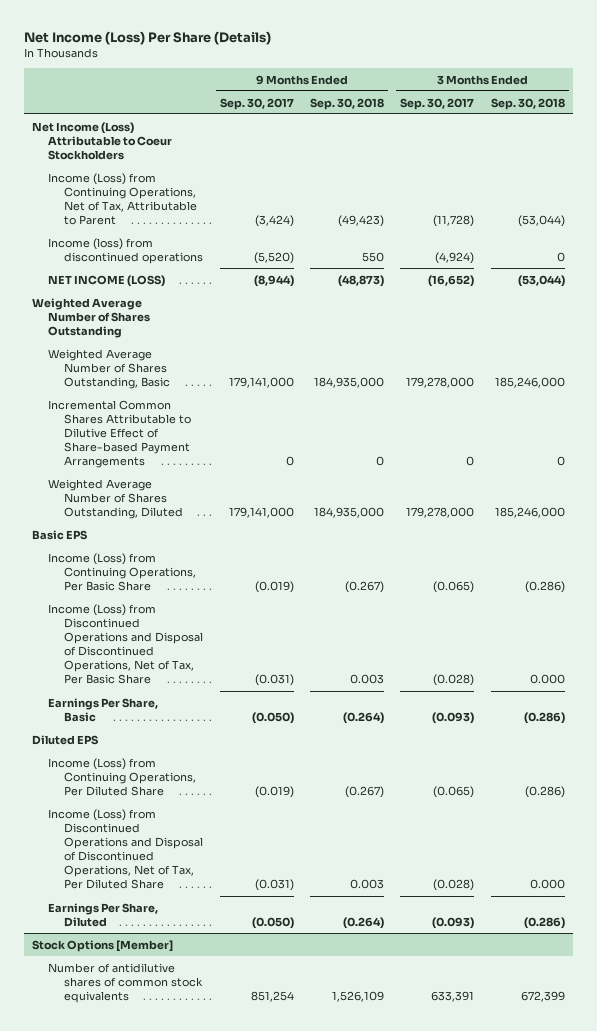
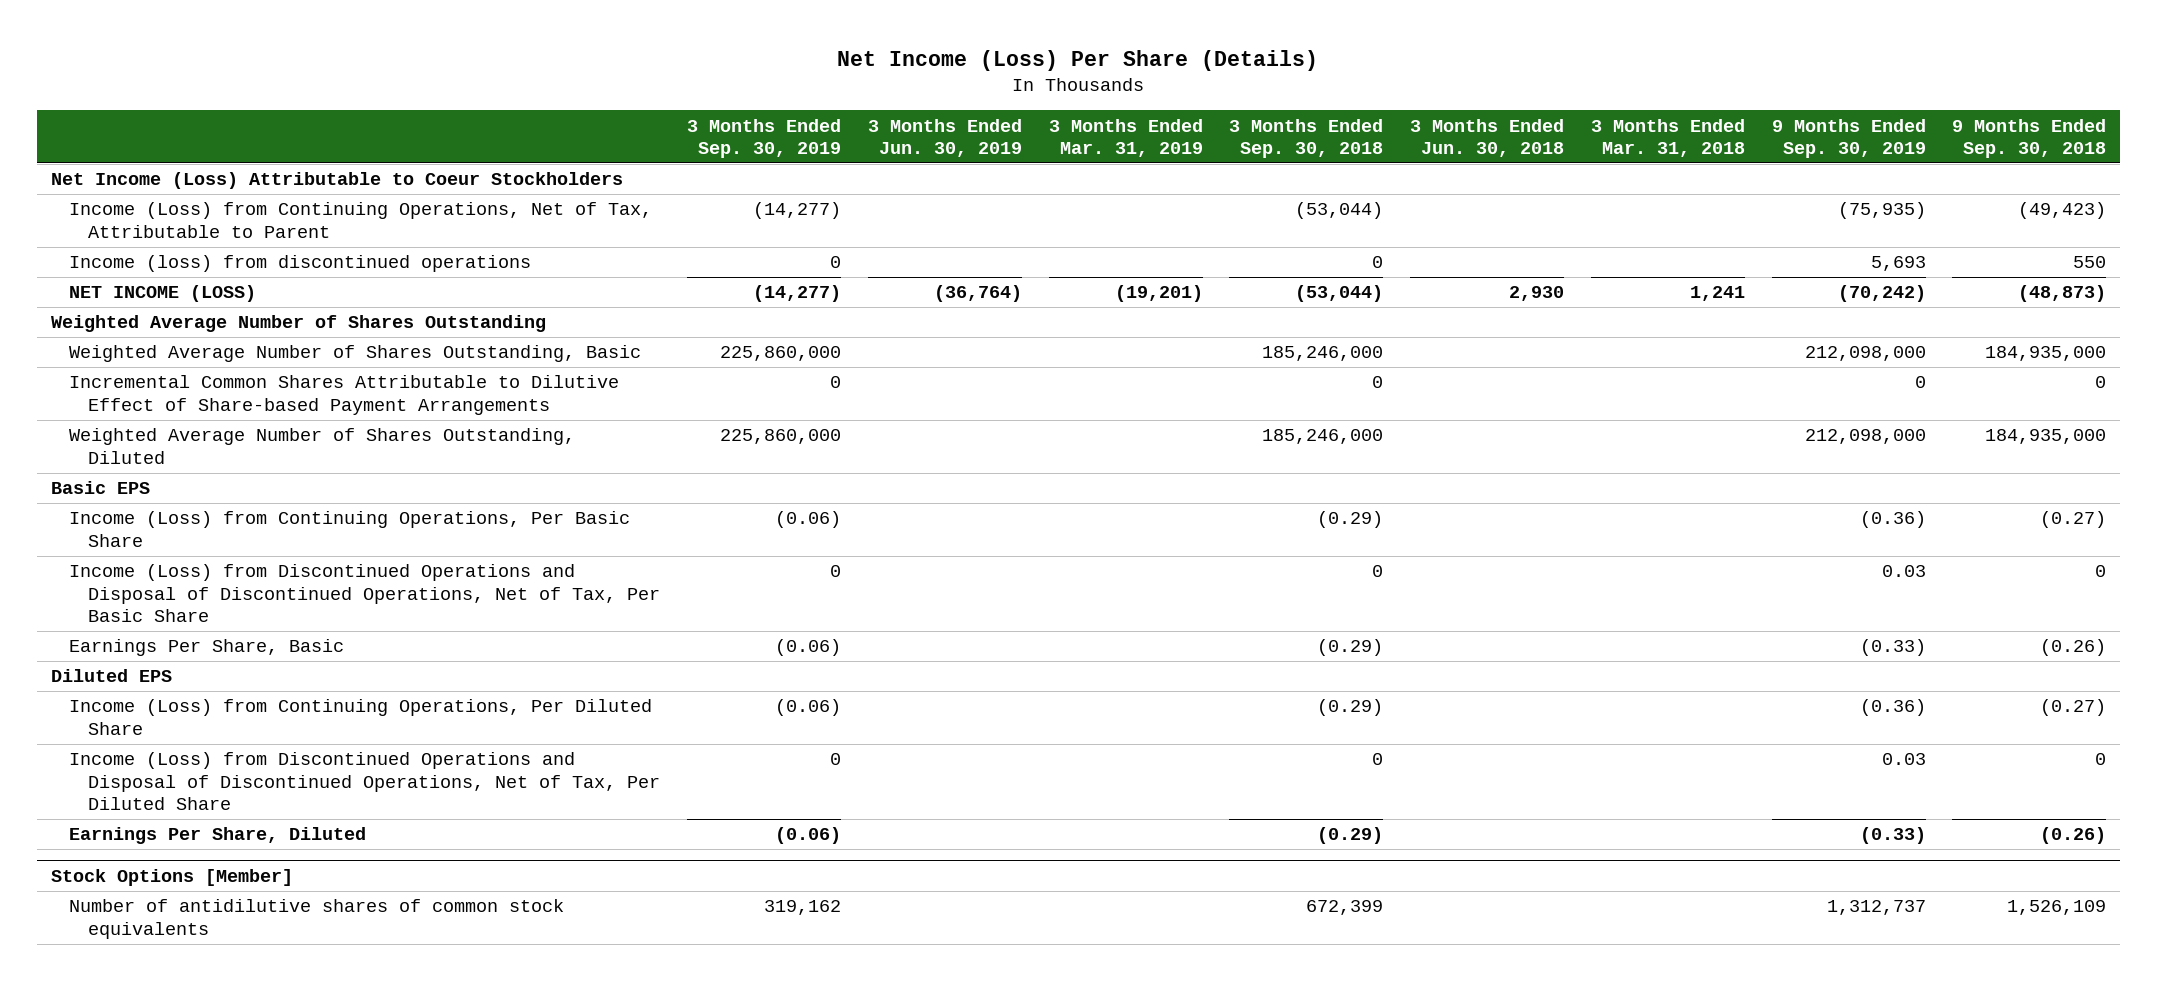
[219,97,294,110] Sep. 30, 2017 -> none
[400,97,475,110] Sep. 30, 2017 -> none
none -> [687,118,842,158] 3 Months Ended Sep. 30, 2019
none -> [867,118,1022,157] 3 Months Ended Jun. 30, 2019
none -> [1048,118,1203,157] 3 Months Ended Mar. 31, 2019
none -> [1410,118,1565,157] 3 Months Ended Jun. 30, 2018
none -> [1590,118,1745,157] 3 Months Ended Mar. 31, 2018
none -> [1771,118,1926,158] 9 Months Ended Sep. 30, 2019
[345,580,385,593] (0.267) -> [2040,511,2107,529] (0.27)
[524,580,565,593] (0.286) -> [1317,511,1384,529] (0.29)
[350,674,385,685] 0.003 -> [2095,565,2107,578] 0
[529,674,565,685] 0.000 -> [1372,565,1384,578] 0
[343,711,385,724] (0.264) -> [2040,639,2107,657] (0.26)
[523,711,565,724] (0.286) -> [1317,639,1384,657] (0.29)
[345,785,385,798] (0.267) -> [2040,699,2107,717] (0.27)
[524,785,565,798] (0.286) -> [1317,699,1384,717] (0.29)
[350,879,385,890] 0.003 -> [2095,753,2107,766] 0
[529,879,565,890] 0.000 -> [1372,753,1384,766] 0
[343,916,385,929] (0.264) -> [2040,827,2107,845] (0.26)
[523,916,565,929] (0.286) -> [1317,827,1384,845] (0.29)

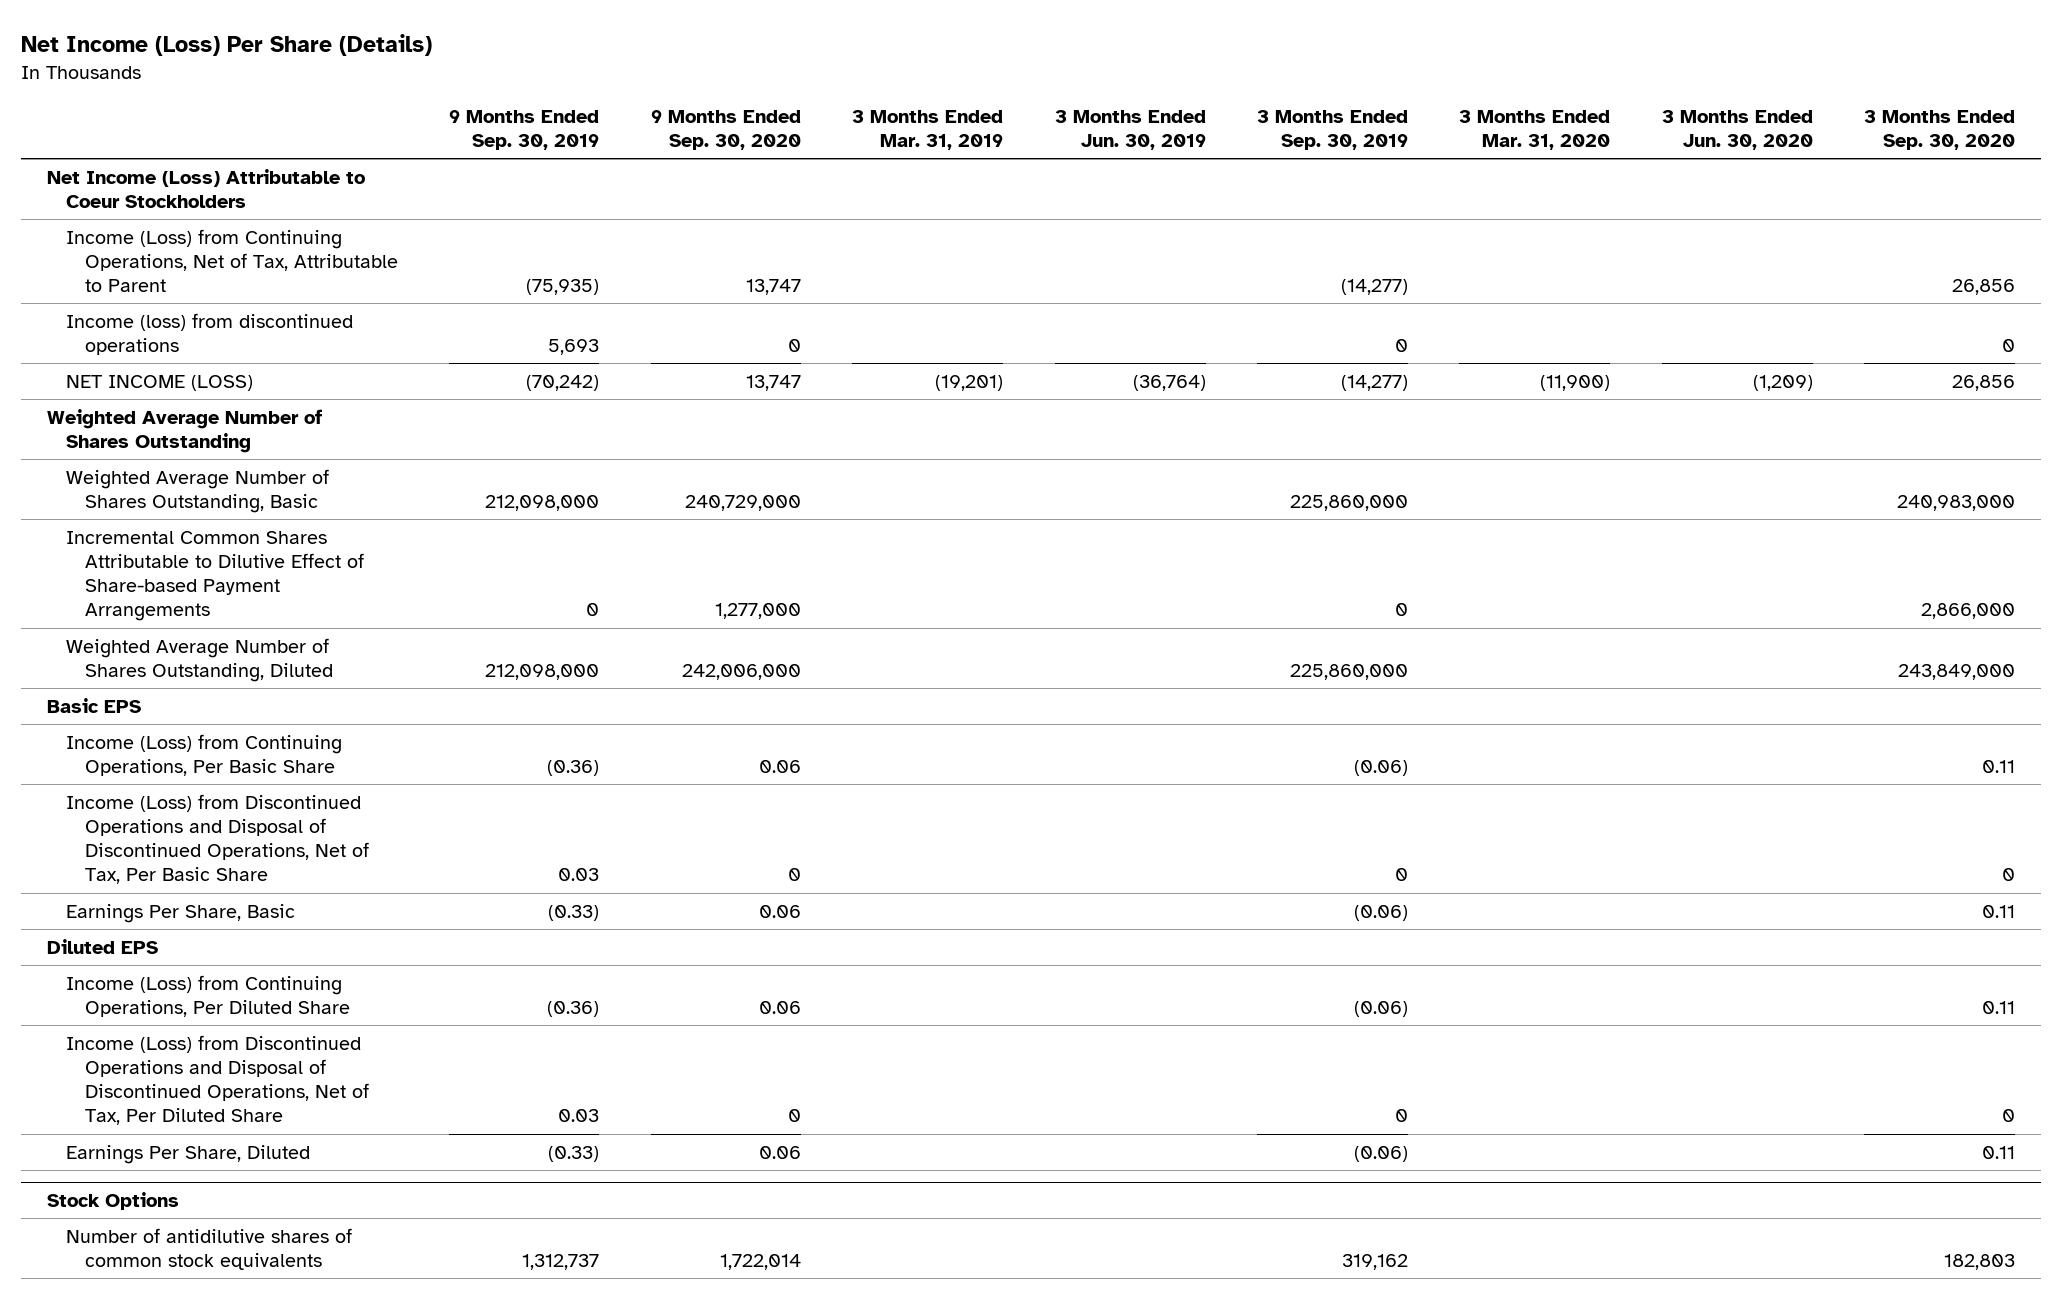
[1229,118,1384,158] 3 Months Ended Sep. 30, 2018 -> none
[1410,118,1565,157] 3 Months Ended Jun. 30, 2018 -> none
[1590,118,1745,157] 3 Months Ended Mar. 31, 2018 -> none
[1952,118,2107,158] 9 Months Ended Sep. 30, 2018 -> none
none -> [650,109,801,151] 9 Months Ended Sep. 30, 2020
none -> [1459,109,1611,151] 3 Months Ended Mar. 31, 2020
none -> [1661,109,1813,151] 3 Months Ended Jun. 30, 2020
none -> [1864,109,2016,151] 3 Months Ended Sep. 30, 2020
[50,868,293,886] Stock Options [Member] -> [46,1191,179,1210] Stock Options

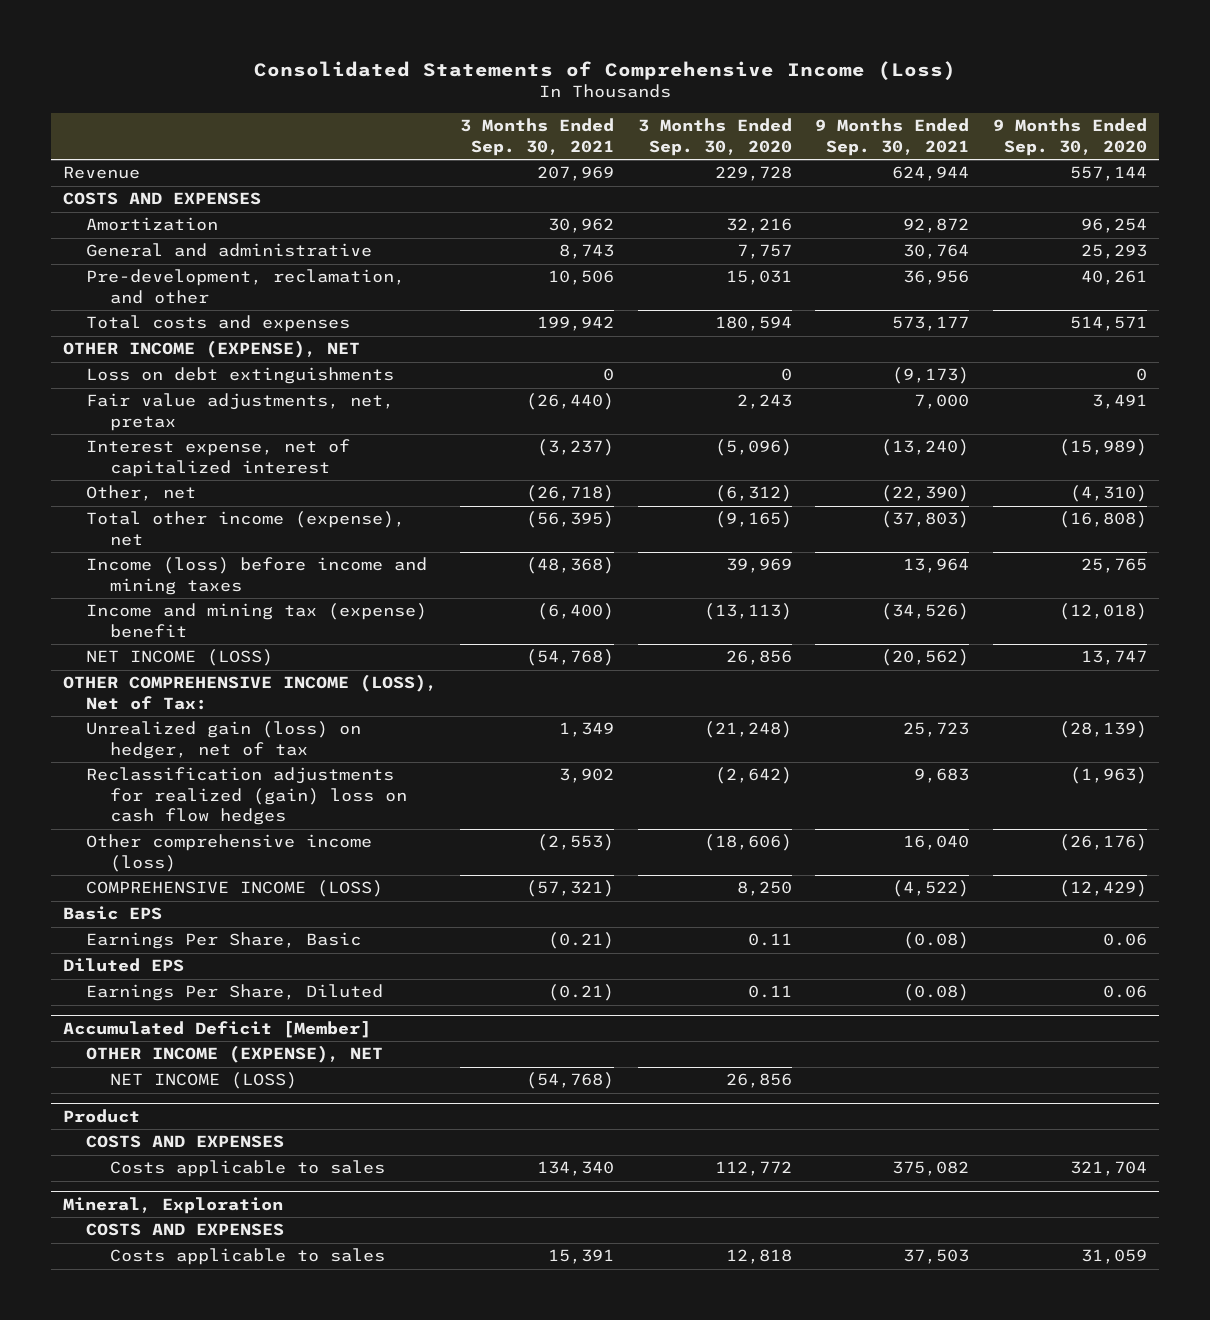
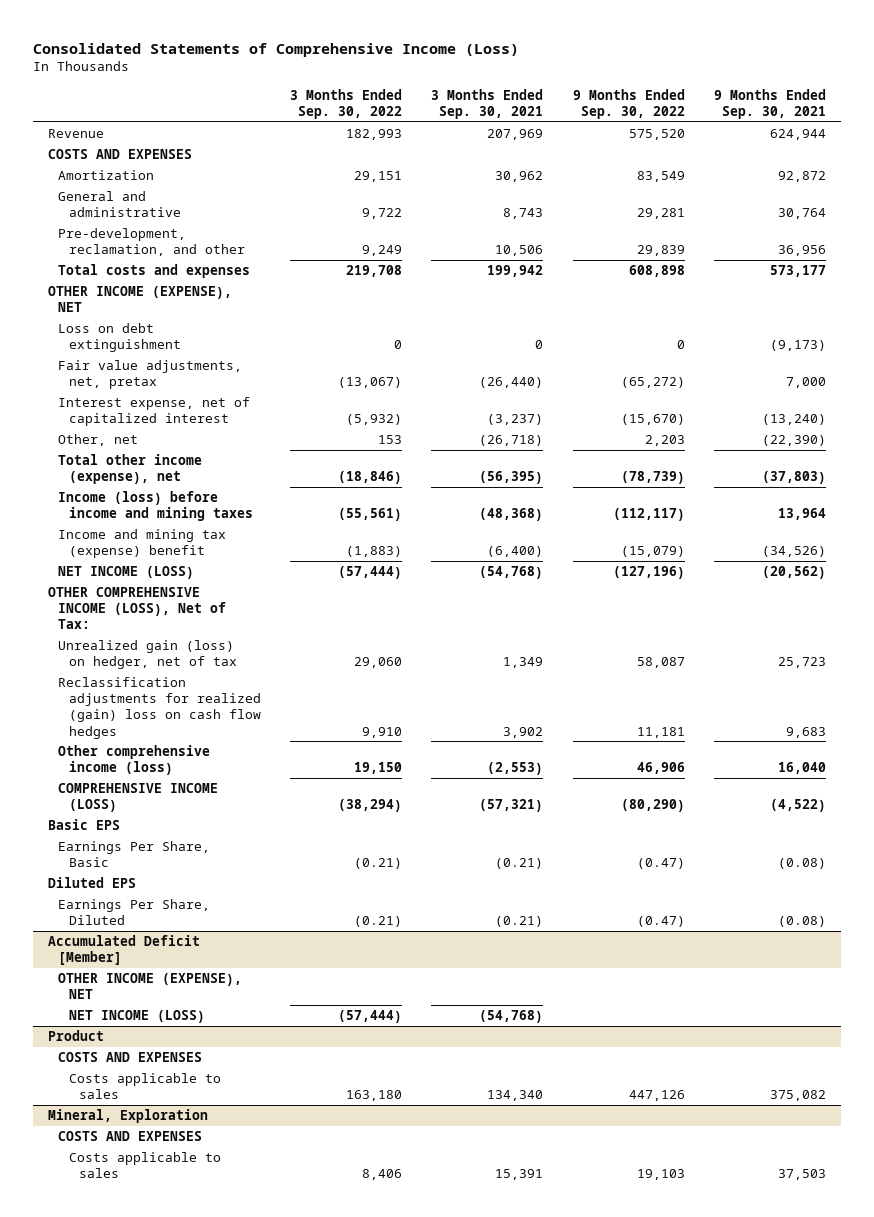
[637,118,792,156] 3 Months Ended Sep. 30, 2020 -> none
[992,118,1147,156] 9 Months Ended Sep. 30, 2020 -> none
none -> [289,88,402,119] 3 Months Ended Sep. 30, 2022
none -> [572,88,685,119] 9 Months Ended Sep. 30, 2022
[86,367,395,385] Loss on debt extinguishments -> [58,323,181,353] Loss on debt extinguishment

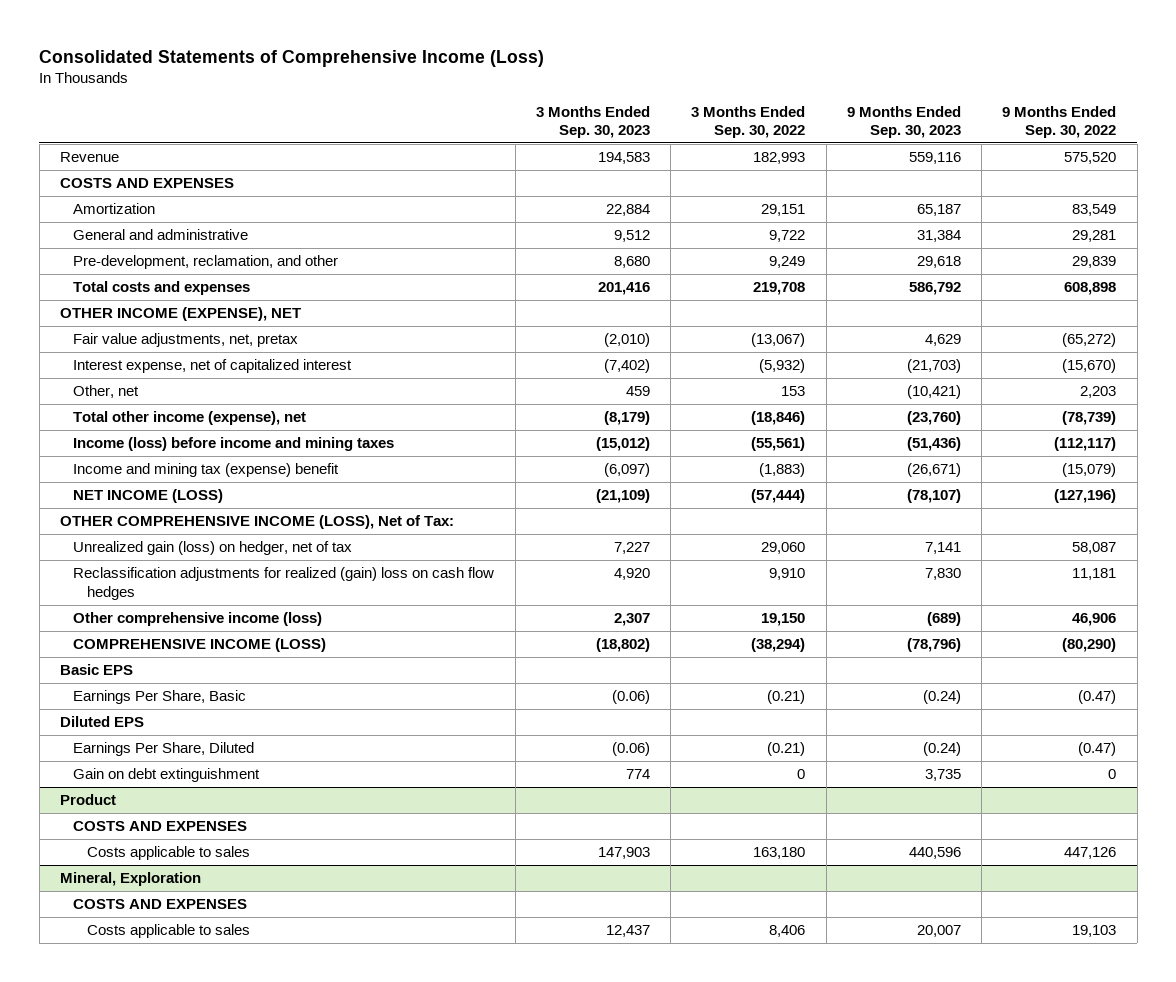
[431,88,544,119] 3 Months Ended Sep. 30, 2021 -> none
[714,88,827,119] 9 Months Ended Sep. 30, 2021 -> none
none -> [535,105,650,139] 3 Months Ended Sep. 30, 2023
none -> [846,105,961,139] 9 Months Ended Sep. 30, 2023
[58,323,181,353] Loss on debt extinguishment -> none
[47,935,200,966] Accumulated Deficit [Member] -> none
[58,973,243,1000] OTHER INCOME (EXPENSE), NET -> none
[68,1010,205,1024] NET INCOME (LOSS) -> none
none -> [73,768,261,783] Gain on debt extinguishment

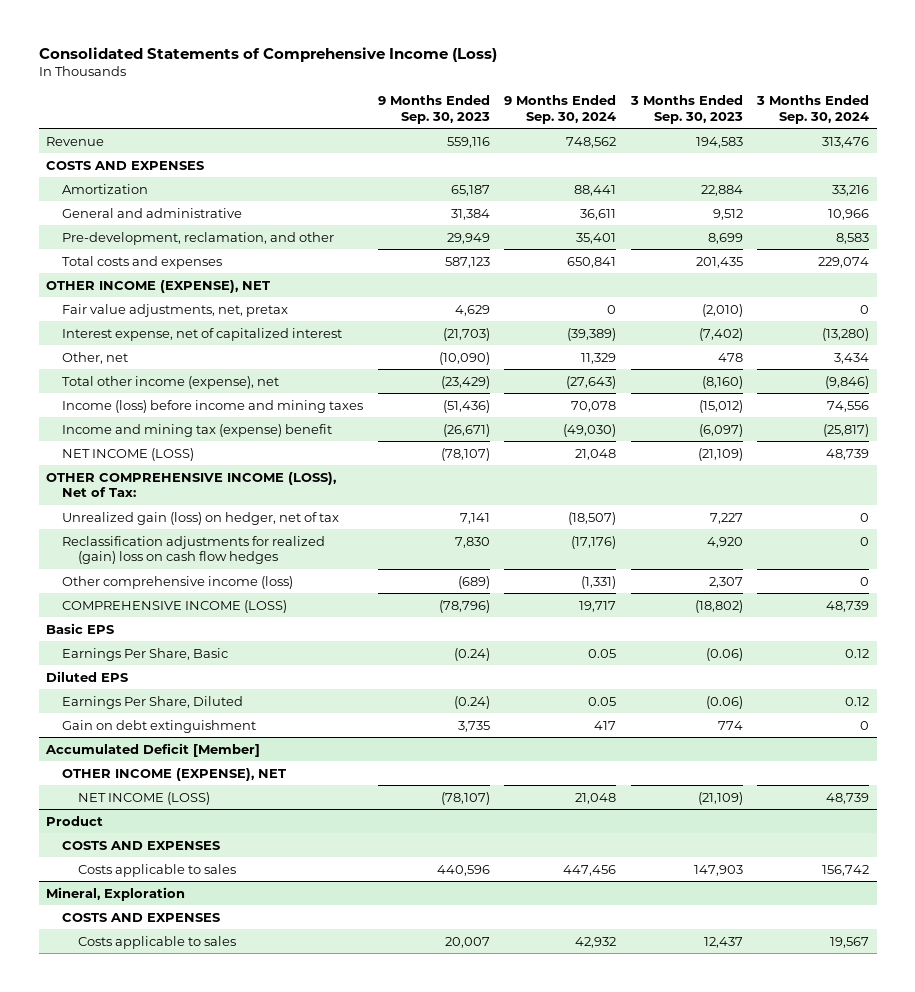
[691,105,806,139] 3 Months Ended Sep. 30, 2022 -> none
[1002,105,1117,139] 9 Months Ended Sep. 30, 2022 -> none
none -> [504,95,617,124] 9 Months Ended Sep. 30, 2024
none -> [756,95,870,124] 3 Months Ended Sep. 30, 2024
[613,256,650,269] 8,680 -> [707,232,743,244] 8,699
[916,256,961,269] 29,618 -> [446,232,490,244] 29,949
[597,282,650,296] 201,416 -> [695,256,743,268] 201,435
[908,282,961,296] 586,792 -> [444,256,490,268] 587,123
[625,386,650,397] 459 -> [717,352,743,362] 478
[906,385,961,400] (10,421) -> [438,351,490,365] (10,090)
[603,411,650,426] (8,179) -> [701,375,743,389] (8,160)
[906,411,961,426] (23,760) -> [440,375,490,389] (23,429)
none -> [45,742,261,757] Accumulated Deficit [Member]
none -> [62,767,287,781] OTHER INCOME (EXPENSE), NET
none -> [78,791,211,805] NET INCOME (LOSS)

